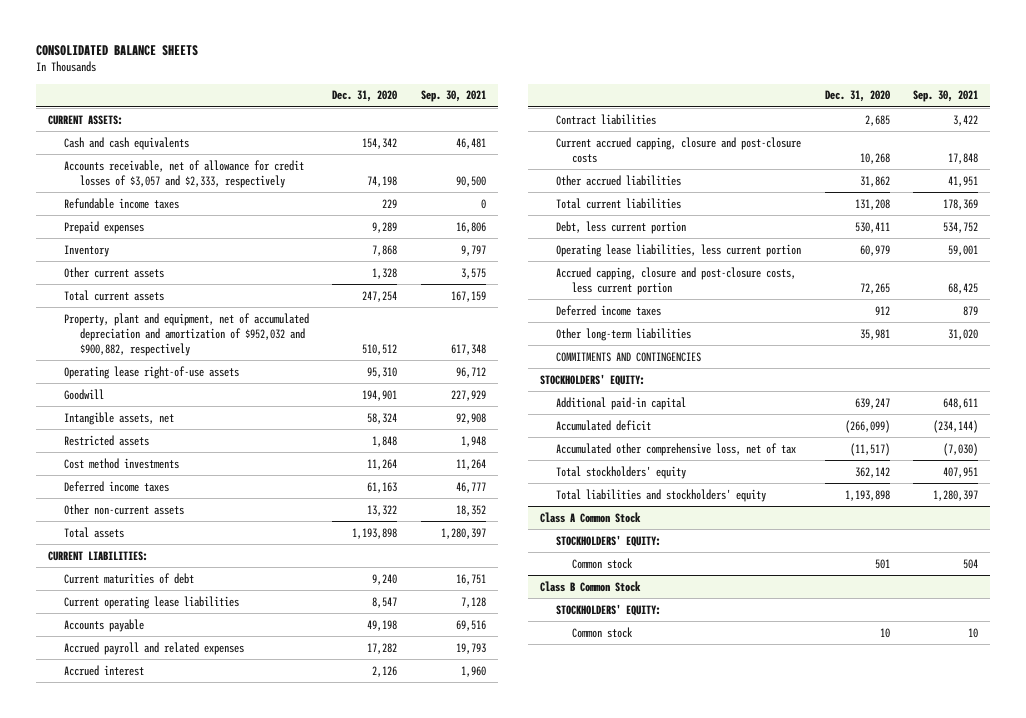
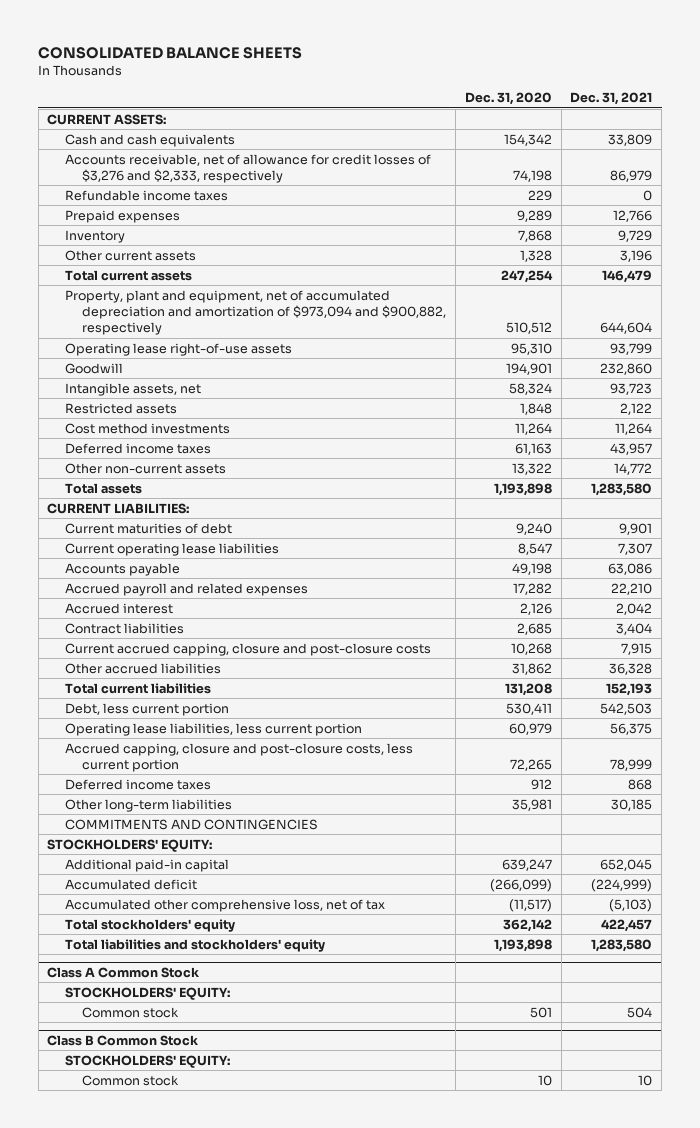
[421,90,487,103] Sep. 30, 2021 -> none
none -> [570,92,653,106] Dec. 31, 2021
[63,159,304,188] Accounts receivable, net of allowance for credit losses of $3,057 and $2,333, respectively -> [64,153,431,183] Accounts receivable, net of allowance for credit losses of $3,276 and $2,333, respectively
[63,312,309,357] Property, plant and equipment, net of accumulated depreciation and amortization of $952,032 and $900,882, respectively -> [64,289,447,336] Property, plant and equipment, net of accumulated depreciation and amortization of $973,094 and $900,882, respectively

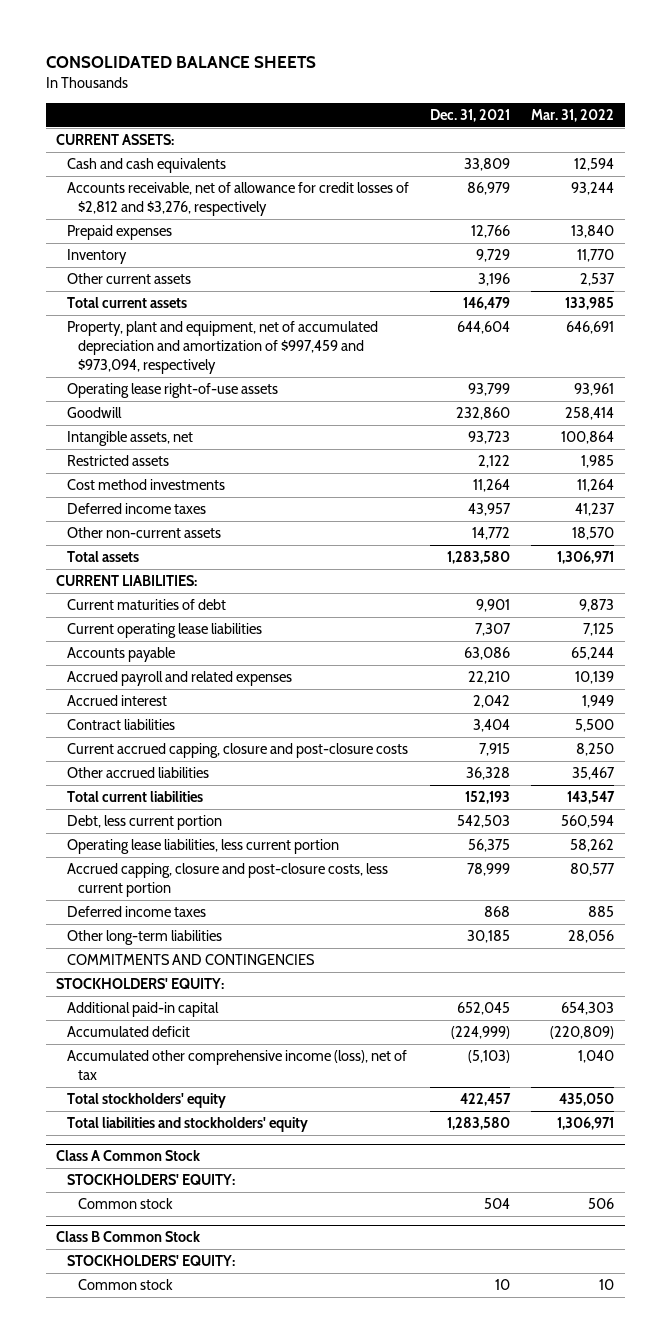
[464,92,552,106] Dec. 31, 2020 -> none
none -> [531,108,615,122] Mar. 31, 2022
[64,189,228,201] Refundable income taxes -> none
[64,153,431,183] Accounts receivable, net of allowance for credit losses of $3,276 and $2,333, respectively -> [66,182,409,216] Accounts receivable, net of allowance for credit losses of $2,812 and $3,276, respectively
[64,289,447,336] Property, plant and equipment, net of accumulated depreciation and amortization of $973,094 and $900,882, respectively -> [66,321,378,374] Property, plant and equipment, net of accumulated depreciation and amortization of $997,459 and $973,094, respectively
[64,898,385,912] Accumulated other comprehensive loss, net of tax -> [66,1050,407,1080] Accumulated other comprehensive income (loss), net of tax

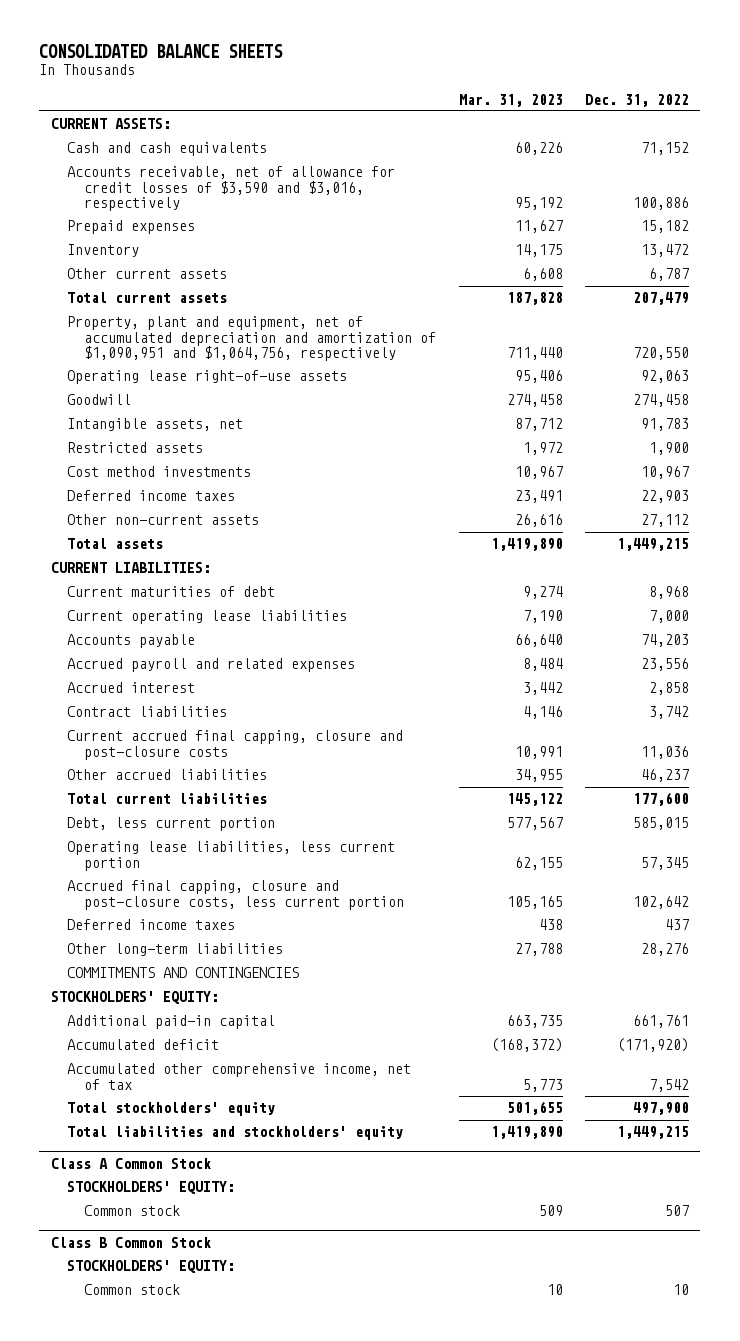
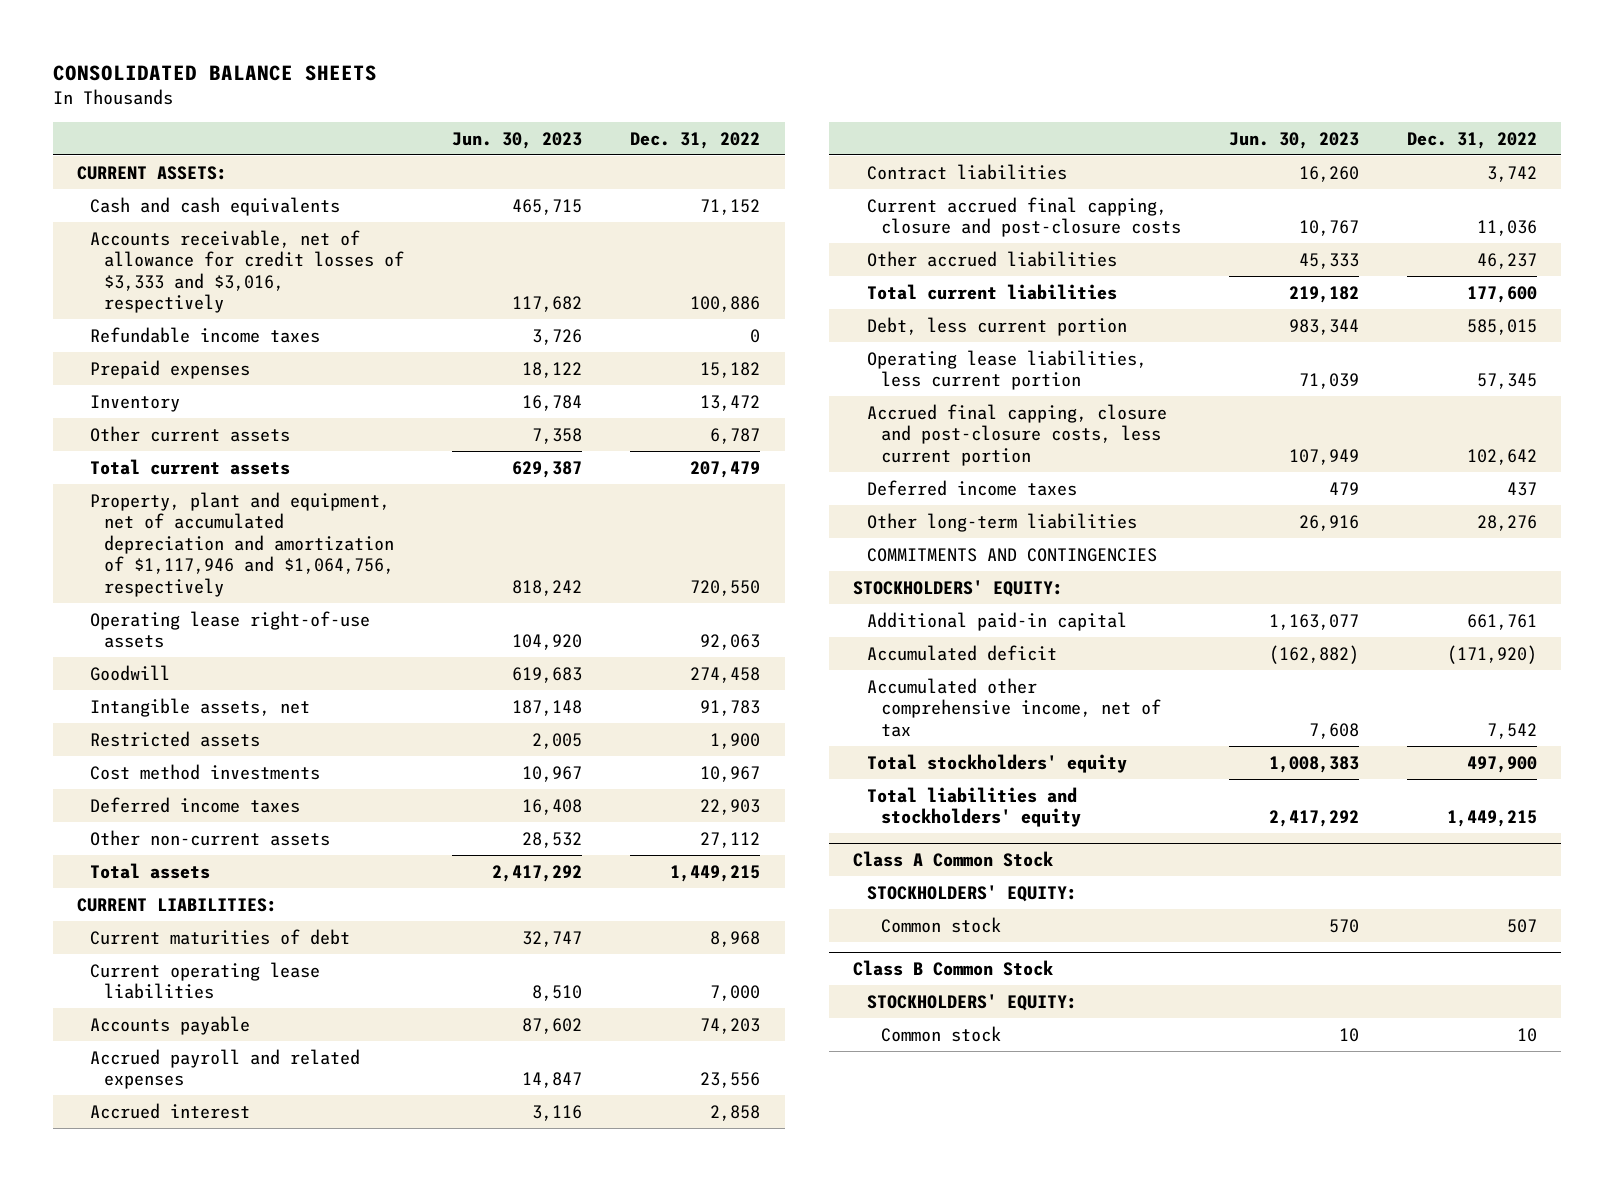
[458,93,563,107] Mar. 31, 2023 -> none
none -> [452,131,583,149] Jun. 30, 2023
[67,166,396,212] Accounts receivable, net of allowance for credit losses of $3,590 and $3,016, respectively -> [90,229,405,314] Accounts receivable, net of allowance for credit losses of $3,333 and $3,016, respectively
none -> [90,326,321,343] Refundable income taxes
[67,316,437,362] Property, plant and equipment, net of accumulated depreciation and amortization of $1,090,951 and $1,064,756, respectively -> [90,491,395,597] Property, plant and equipment, net of accumulated depreciation and amortization of $1,117,946 and $1,064,756, respectively

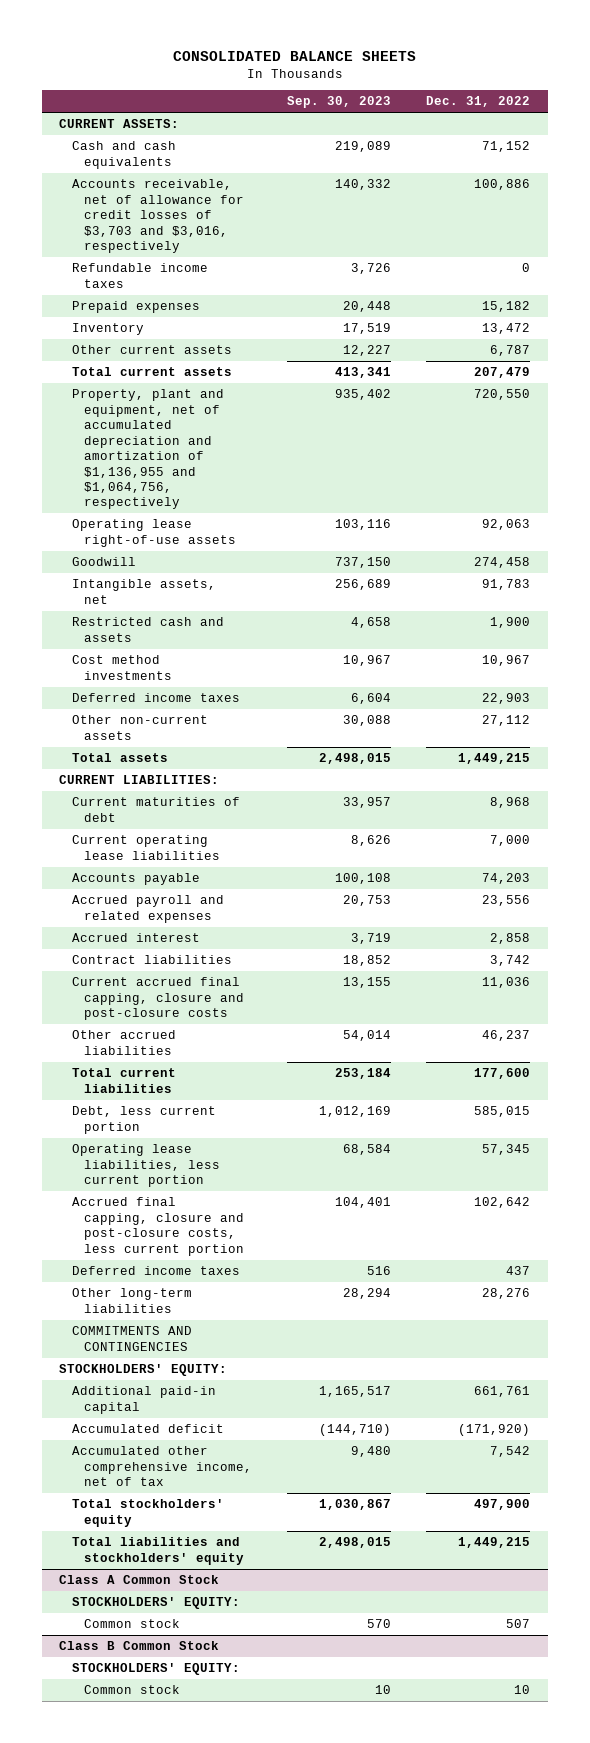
[452,131,583,149] Jun. 30, 2023 -> none
none -> [287,96,392,109] Sep. 30, 2023
[90,229,405,314] Accounts receivable, net of allowance for credit losses of $3,333 and $3,016, respectively -> [71,179,245,254] Accounts receivable, net of allowance for credit losses of $3,703 and $3,016, respectively
[90,491,395,597] Property, plant and equipment, net of accumulated depreciation and amortization of $1,117,946 and $1,064,756, respectively -> [71,389,224,510] Property, plant and equipment, net of accumulated depreciation and amortization of $1,136,955 and $1,064,756, respectively
[90,730,261,747] Restricted assets -> [71,617,224,642] Restricted cash and assets

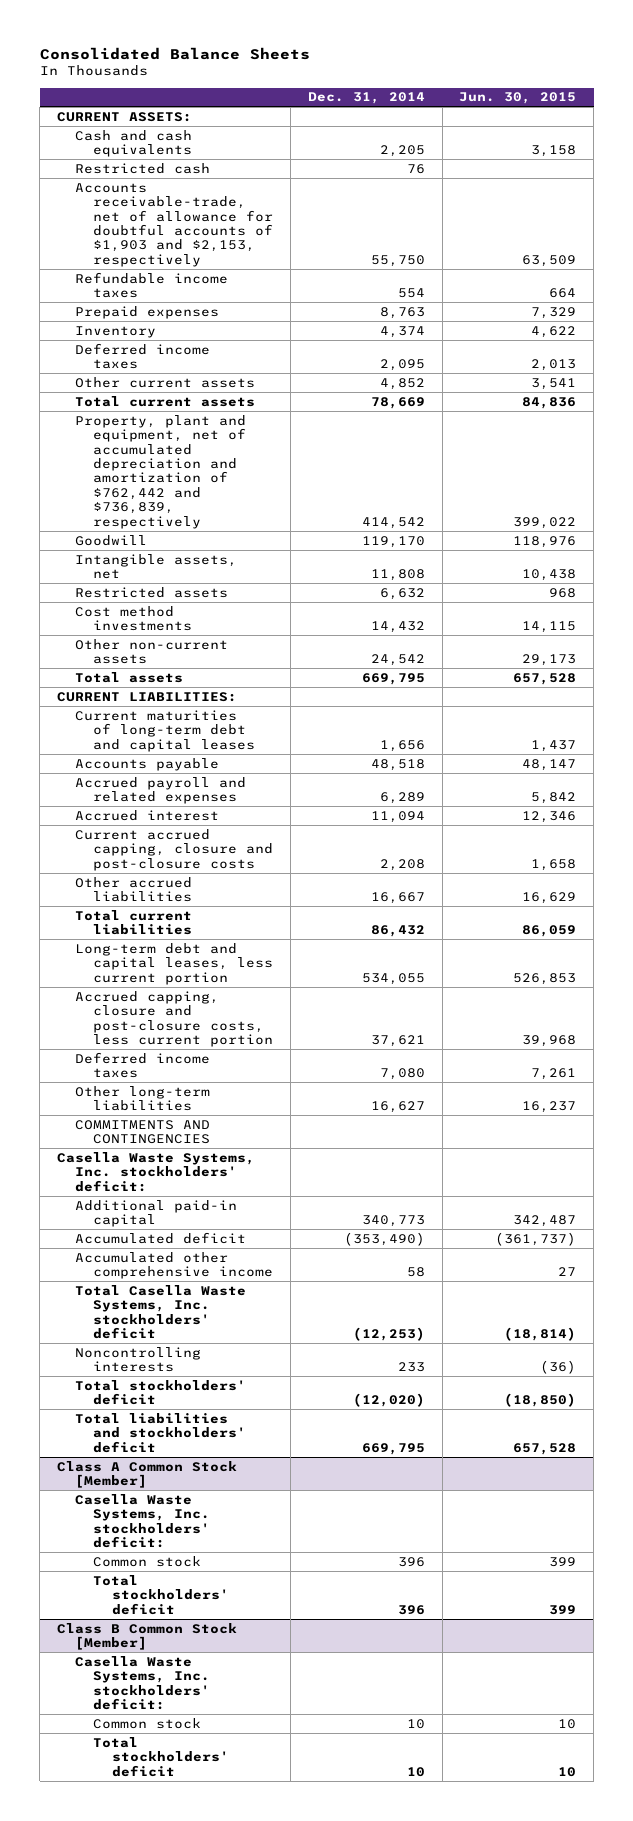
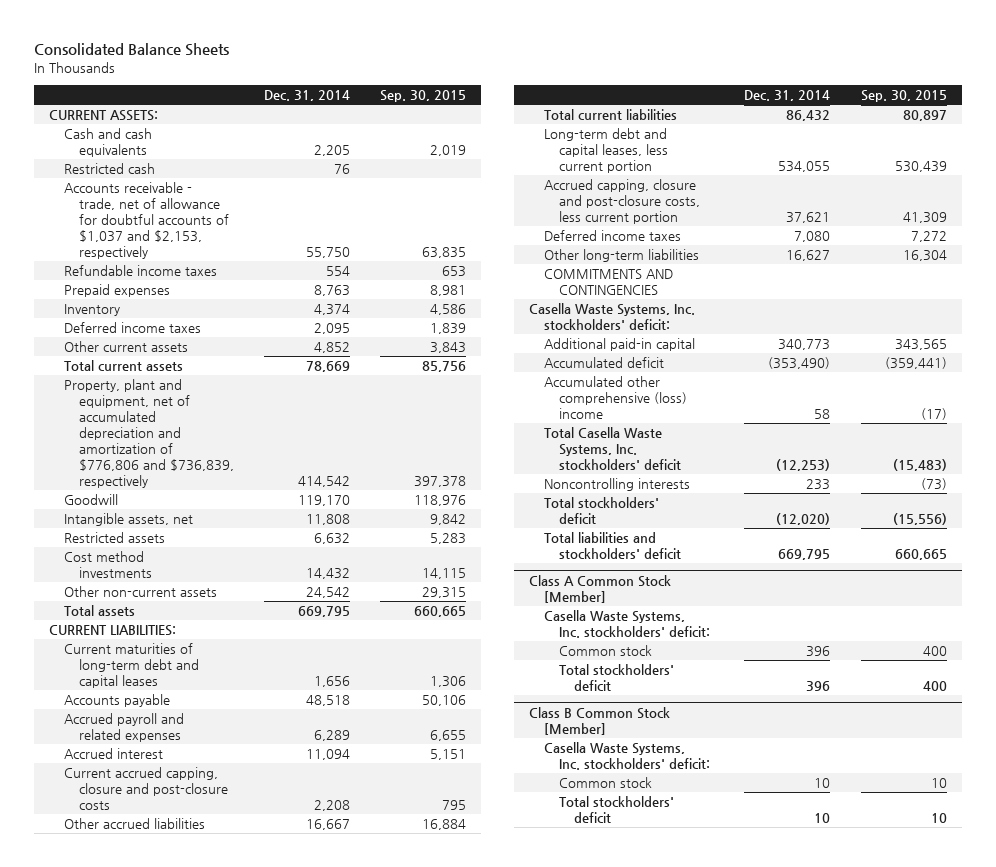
[459,92,577,105] Jun. 30, 2015 -> none
none -> [380,90,467,103] Sep. 30, 2015
[75,182,274,267] Accounts receivable-trade, net of allowance for doubtful accounts of $1,903 and $2,153, respectively -> [63,182,229,259] Accounts receivable - trade, net of allowance for doubtful accounts of $1,037 and $2,153, respectively
[75,414,247,529] Property, plant and equipment, net of accumulated depreciation and amortization of $762,442 and $736,839, respectively -> [63,379,234,488] Property, plant and equipment, net of accumulated depreciation and amortization of $776,806 and $736,839, respectively
[75,1251,274,1280] Accumulated other comprehensive income -> [544,376,687,420] Accumulated other comprehensive (loss) income

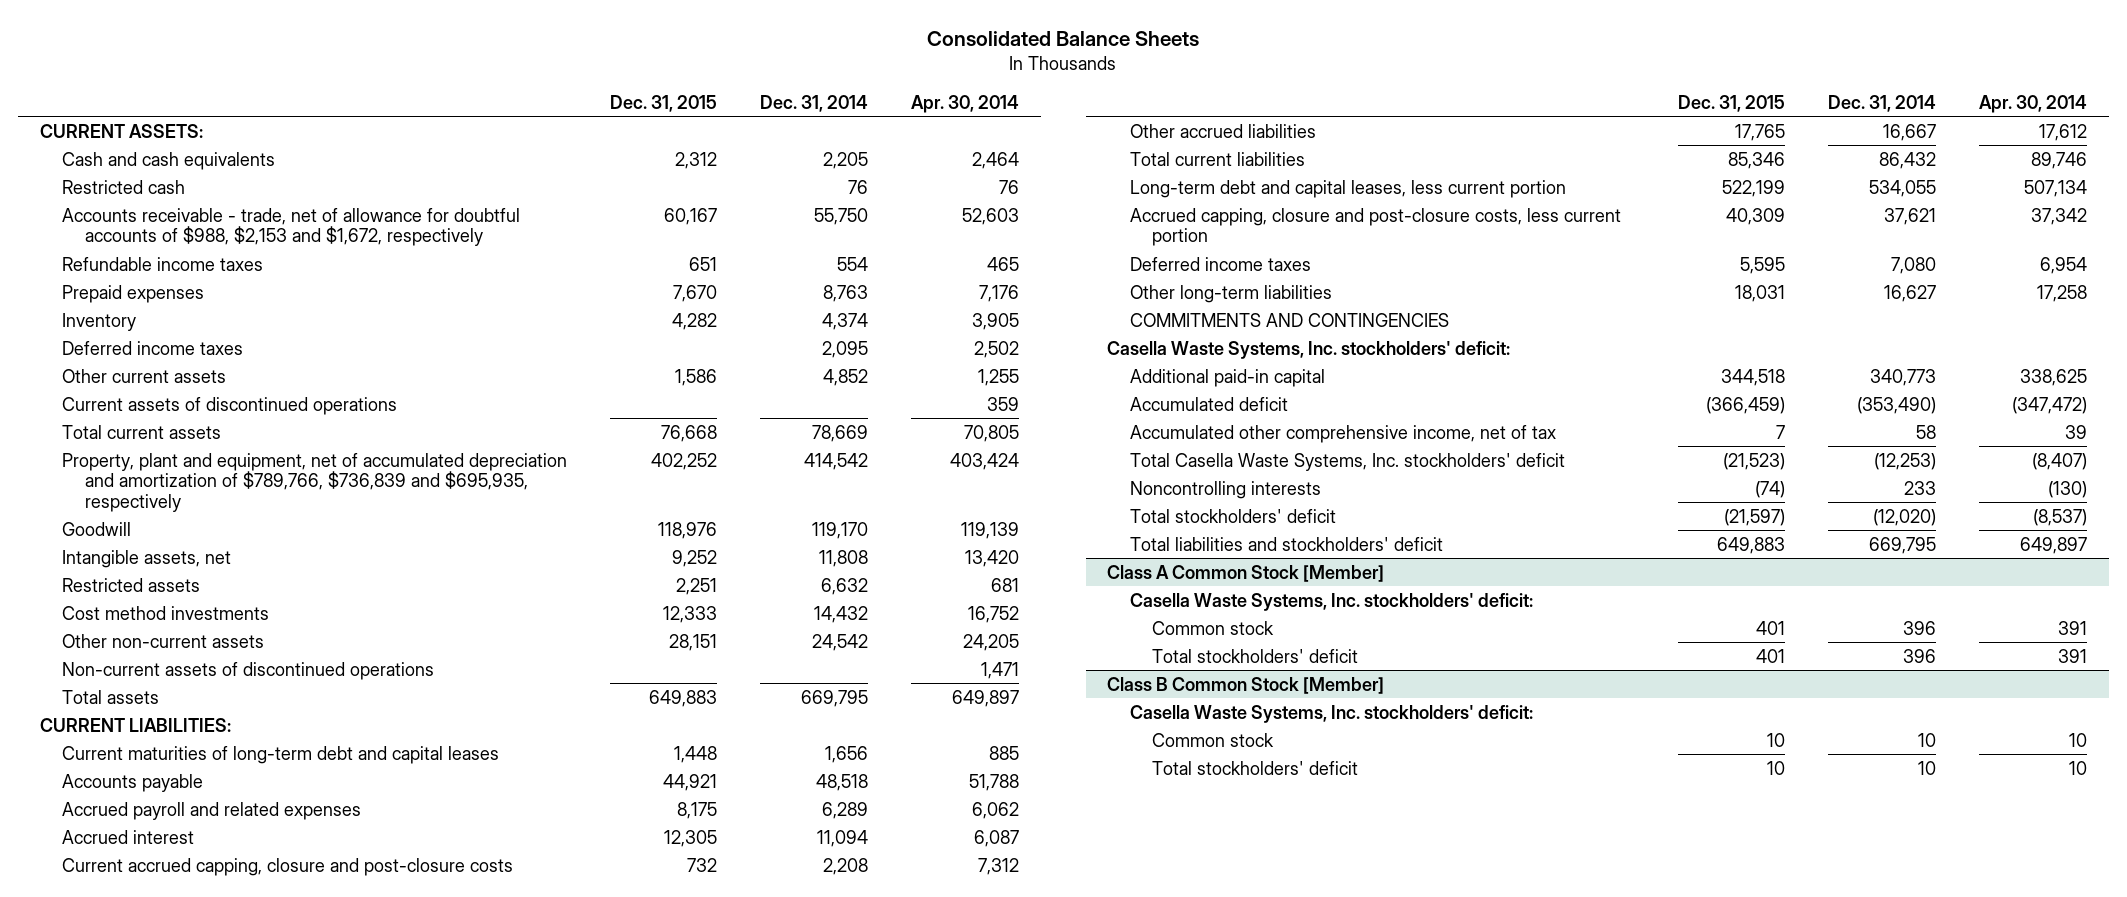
[380,90,467,103] Sep. 30, 2015 -> none
none -> [610,94,718,112] Dec. 31, 2015
none -> [911,94,1020,113] Apr. 30, 2014
[63,182,229,259] Accounts receivable - trade, net of allowance for doubtful accounts of $1,037 and $2,153, respectively -> [62,207,521,247] Accounts receivable - trade, net of allowance for doubtful accounts of $988, $2,153 and $1,672, respectively
none -> [62,396,398,415] Current assets of discontinued operations
[63,379,234,488] Property, plant and equipment, net of accumulated depreciation and amortization of $776,806 and $736,839, respectively -> [62,452,568,512] Property, plant and equipment, net of accumulated depreciation and amortization of $789,766, $736,839 and $695,935, respectively
none -> [62,661,435,680] Non-current assets of discontinued operations
[544,376,687,420] Accumulated other comprehensive (loss) income -> [1129,424,1556,443] Accumulated other comprehensive income, net of tax

